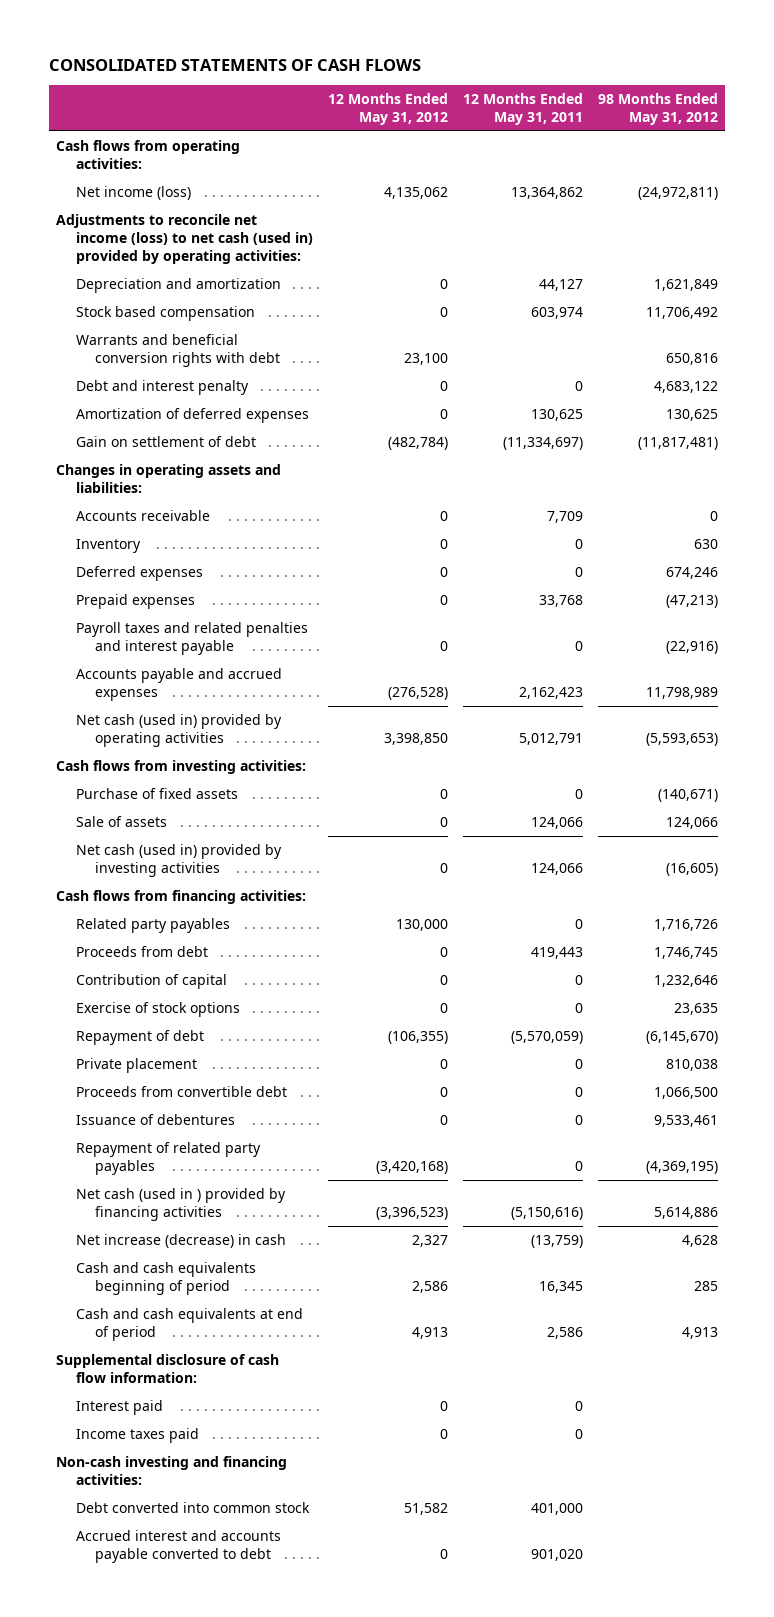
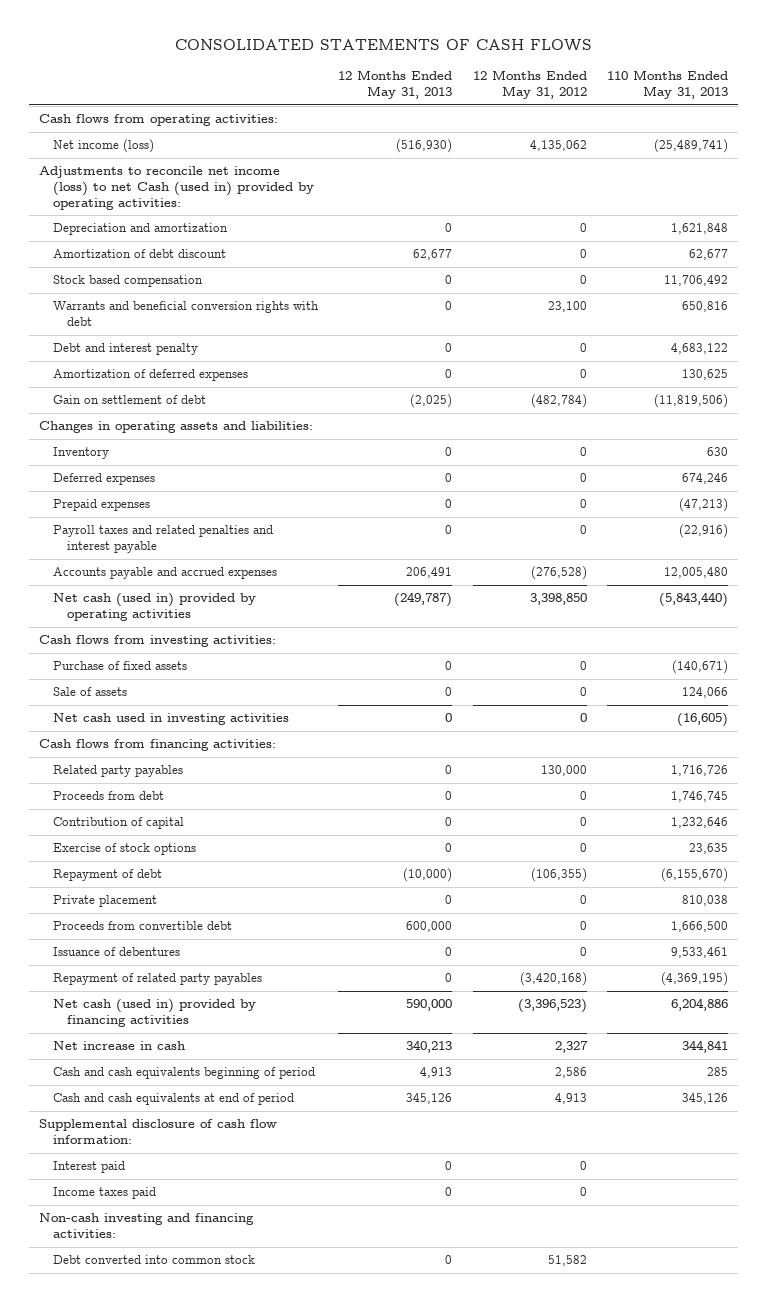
[462,93,583,126] 12 Months Ended May 31, 2011 -> none
[597,93,718,126] 98 Months Ended May 31, 2012 -> none
none -> [338,70,453,100] 12 Months Ended May 31, 2013
none -> [607,70,729,100] 110 Months Ended May 31, 2013
[56,213,313,265] Adjustments to reconcile net income (loss) to net cash (used in) provided by operating activities: -> [39,166,315,211] Adjustments to reconcile net income (loss) to net Cash (used in) provided by operating activities:
none -> [53,249,227,259] Amortization of debt discount
[75,509,210,521] Accounts receivable -> none
[75,843,282,878] Net cash (used in) provided by investing activities -> [53,713,290,726] Net cash used in investing activities
[75,1187,286,1222] Net cash (used in ) provided by financing activities -> [53,999,257,1028] Net cash (used in) provided by financing activities
[75,1233,286,1248] Net increase (decrease) in cash -> [53,1041,186,1051] Net increase in cash
[75,1529,281,1564] Accrued interest and accounts payable converted to debt -> none

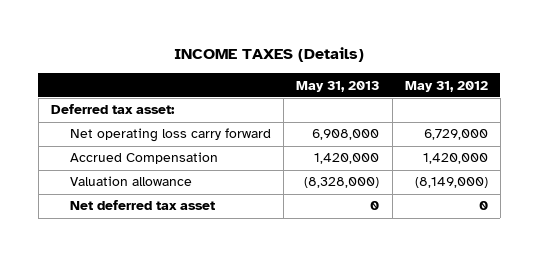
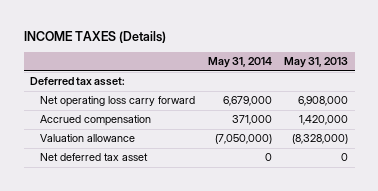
[404,80,488,92] May 31, 2012 -> none
none -> [207,57,272,69] May 31, 2014
[69,152,218,165] Accrued Compensation -> [39,115,151,127] Accrued compensation

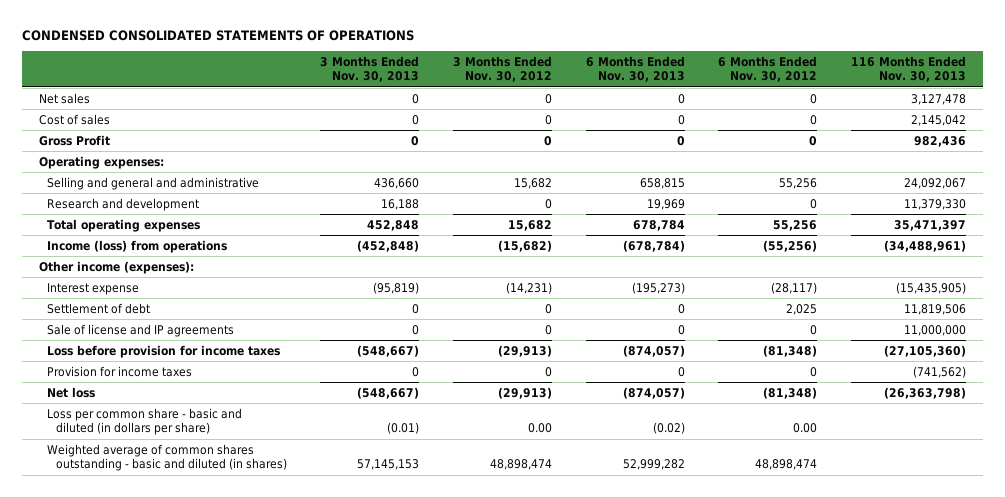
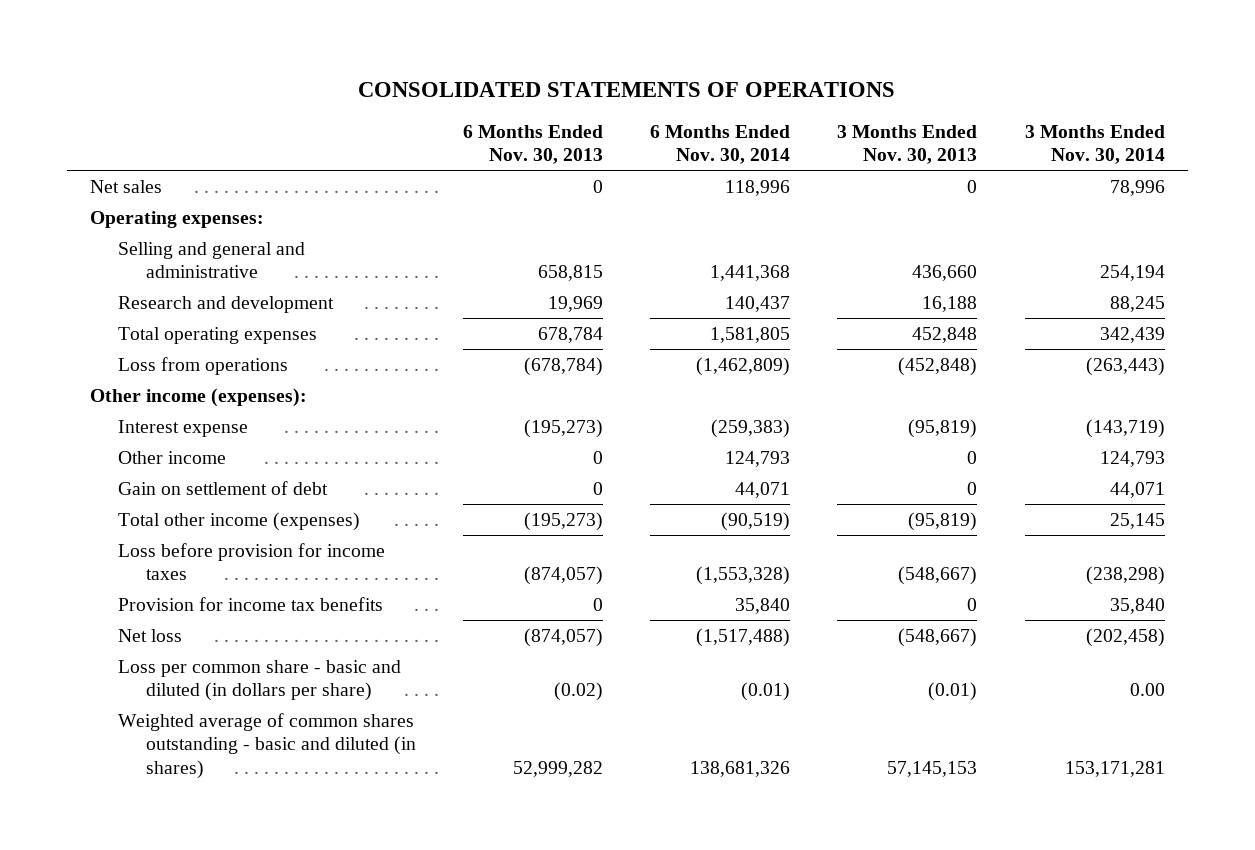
[21,29,414,41] CONDENSED CONSOLIDATED STATEMENTS OF OPERATIONS -> [358,81,896,97] CONSOLIDATED STATEMENTS OF OPERATIONS
[452,55,552,83] 3 Months Ended Nov. 30, 2012 -> none
[718,55,818,83] 6 Months Ended Nov. 30, 2012 -> none
[851,55,967,83] 116 Months Ended Nov. 30, 2013 -> none
none -> [650,124,791,165] 6 Months Ended Nov. 30, 2014
none -> [1024,124,1165,165] 3 Months Ended Nov. 30, 2014
[38,113,110,125] Cost of sales -> none
[38,134,110,146] Gross Profit -> none
[47,239,228,253] Income (loss) from operations -> [117,356,288,375] Loss from operations
[47,323,235,337] Sale of license and IP agreements -> none
none -> [117,450,226,464] Other income
[47,302,151,314] Settlement of debt -> [117,480,328,495] Gain on settlement of debt
none -> [117,511,360,531] Total other income (expenses)
[47,365,193,377] Provision for income taxes -> [117,596,383,611] Provision for income tax benefits

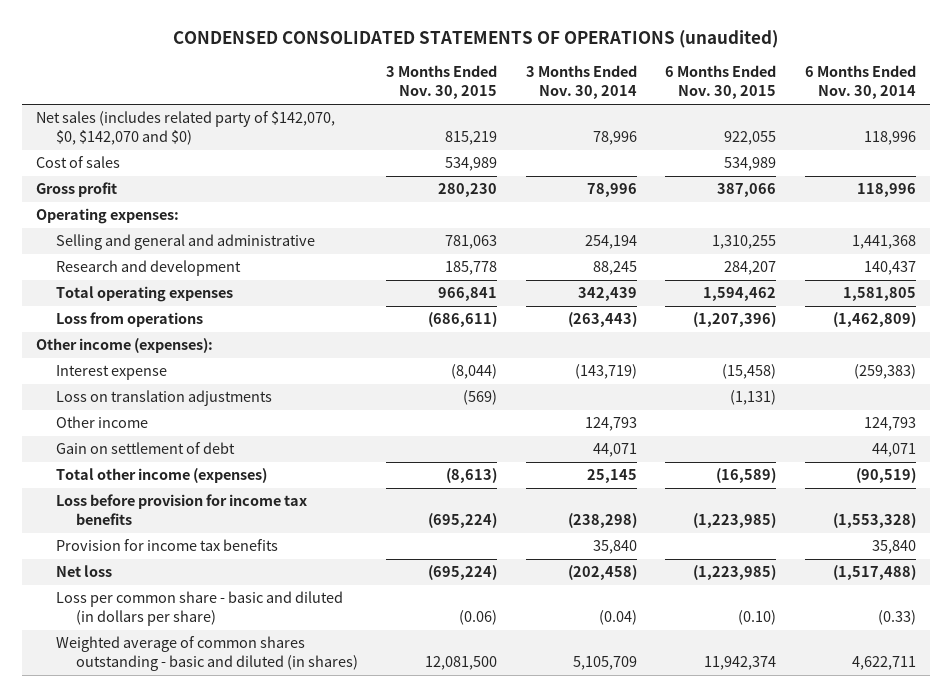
[358,81,896,97] CONSOLIDATED STATEMENTS OF OPERATIONS -> [172,30,778,49] CONDENSED CONSOLIDATED STATEMENTS OF OPERATIONS (unaudited)
[462,124,603,165] 6 Months Ended Nov. 30, 2013 -> none
[837,124,978,165] 3 Months Ended Nov. 30, 2013 -> none
none -> [386,65,498,100] 3 Months Ended Nov. 30, 2015
none -> [665,65,777,100] 6 Months Ended Nov. 30, 2015
[90,179,163,193] Net sales -> [35,111,335,146] Net sales (includes related party of $142,070, $0, $142,070 and $0)
none -> [35,156,120,169] Cost of sales
none -> [35,182,117,198] Gross profit
none -> [55,390,272,407] Loss on translation adjustments
[117,542,385,581] Loss before provision for income taxes -> [55,494,307,526] Loss before provision for income tax benefits
[741,682,791,702] (0.01) -> [877,610,916,626] (0.33)
[1129,683,1165,697] 0.00 -> [598,610,637,626] (0.04)
[690,761,791,778] 138,681,326 -> [851,656,916,671] 4,622,711
[1064,761,1165,778] 153,171,281 -> [572,656,637,671] 5,105,709

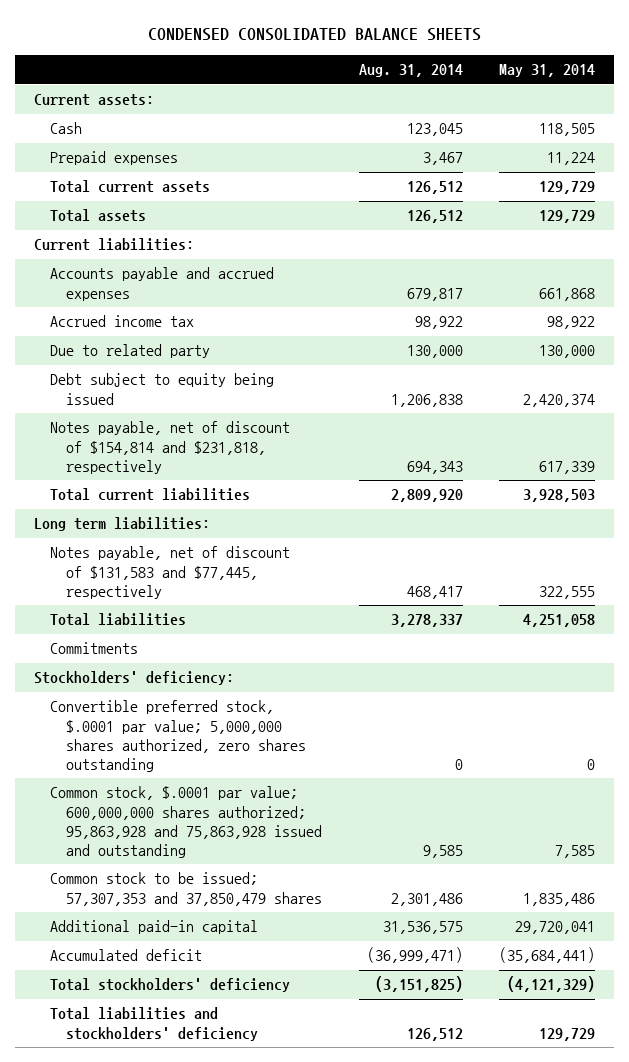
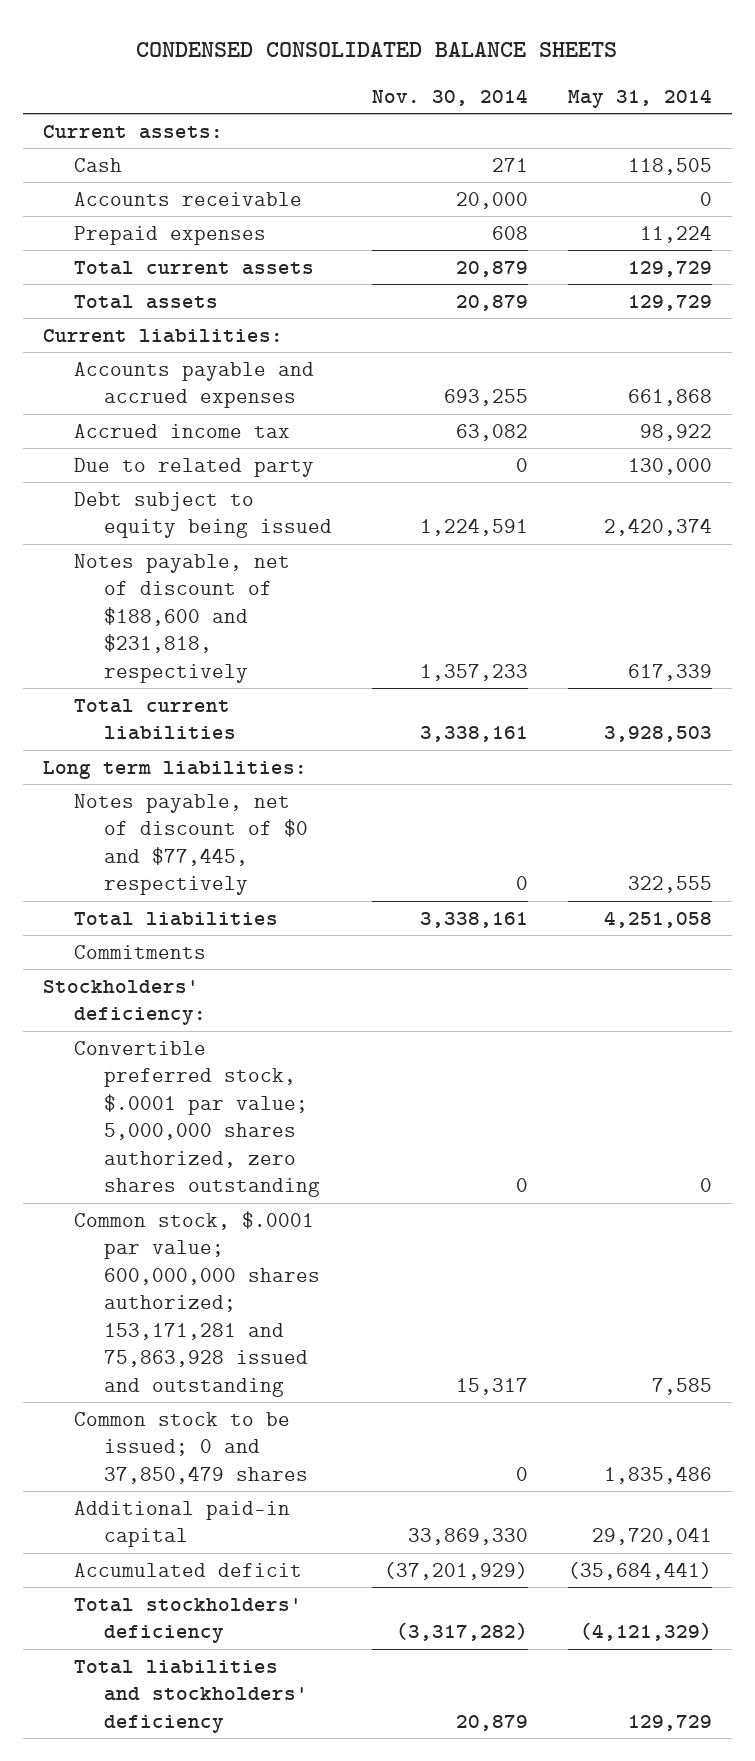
[358,64,463,78] Aug. 31, 2014 -> none
none -> [372,88,529,106] Nov. 30, 2014
none -> [73,191,302,206] Accounts receivable
[49,421,290,474] Notes payable, net of discount of $154,814 and $231,818, respectively -> [73,553,290,683] Notes payable, net of discount of $188,600 and $231,818, respectively
[49,546,290,599] Notes payable, net of discount of $131,583 and $77,445, respectively -> [73,793,309,896] Notes payable, net of discount of $0 and $77,445, respectively
[49,786,322,859] Common stock, $.0001 par value; 600,000,000 shares authorized; 95,863,928 and 75,863,928 issued and outstanding -> [73,1210,321,1397] Common stock, $.0001 par value; 600,000,000 shares authorized; 153,171,281 and 75,863,928 issued and outstanding
[49,872,322,906] Common stock to be issued; 57,307,353 and 37,850,479 shares -> [73,1411,309,1484] Common stock to be issued; 0 and 37,850,479 shares

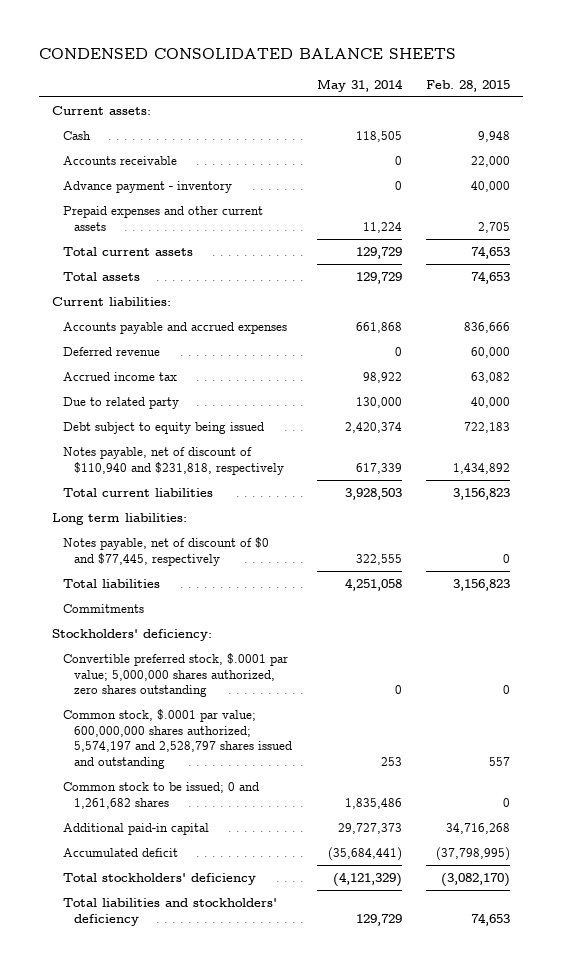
[372,88,529,106] Nov. 30, 2014 -> none
none -> [426,79,511,92] Feb. 28, 2015
none -> [62,181,232,194] Advance payment - inventory
[73,225,266,245] Prepaid expenses -> [62,206,263,231] Prepaid expenses and other current assets
none -> [62,347,160,357] Deferred revenue
[73,553,290,683] Notes payable, net of discount of $188,600 and $231,818, respectively -> [62,447,284,475] Notes payable, net of discount of $110,940 and $231,818, respectively
[73,1210,321,1397] Common stock, $.0001 par value; 600,000,000 shares authorized; 153,171,281 and 75,863,928 issued and outstanding -> [62,709,292,769] Common stock, $.0001 par value; 600,000,000 shares authorized; 5,574,197 and 2,528,797 shares issued and outstanding
[651,1377,712,1395] 7,585 -> [380,756,402,766] 253
[73,1411,309,1484] Common stock to be issued; 0 and 37,850,479 shares -> [62,782,259,809] Common stock to be issued; 0 and 1,261,682 shares
[591,1527,712,1546] 29,720,041 -> [337,823,402,835] 29,727,373

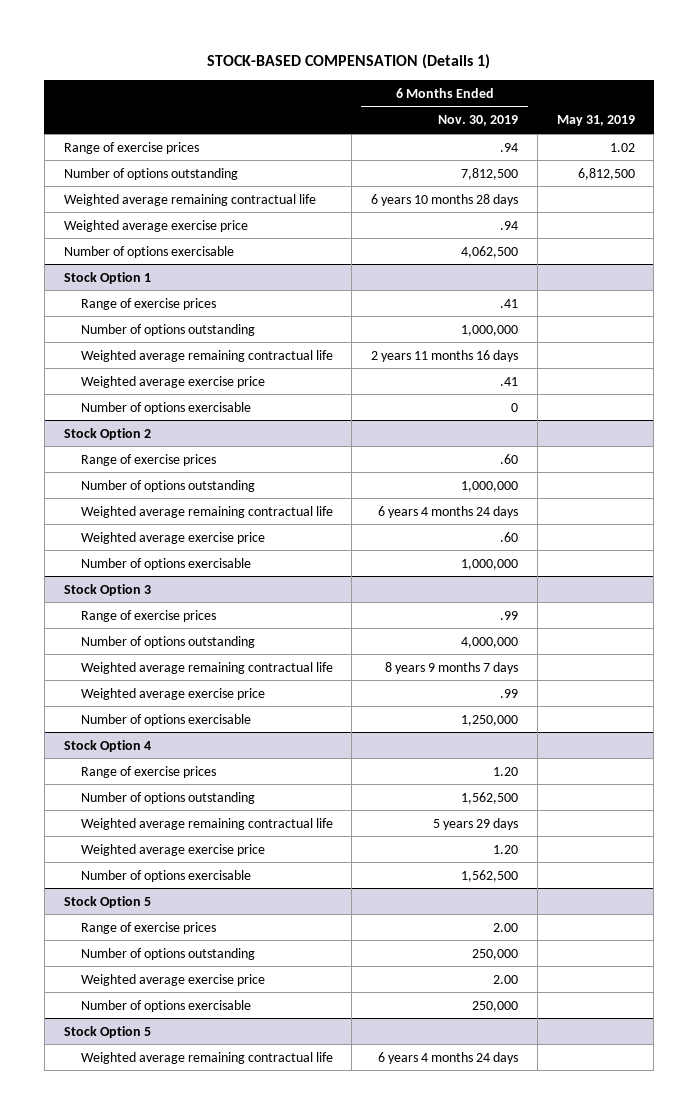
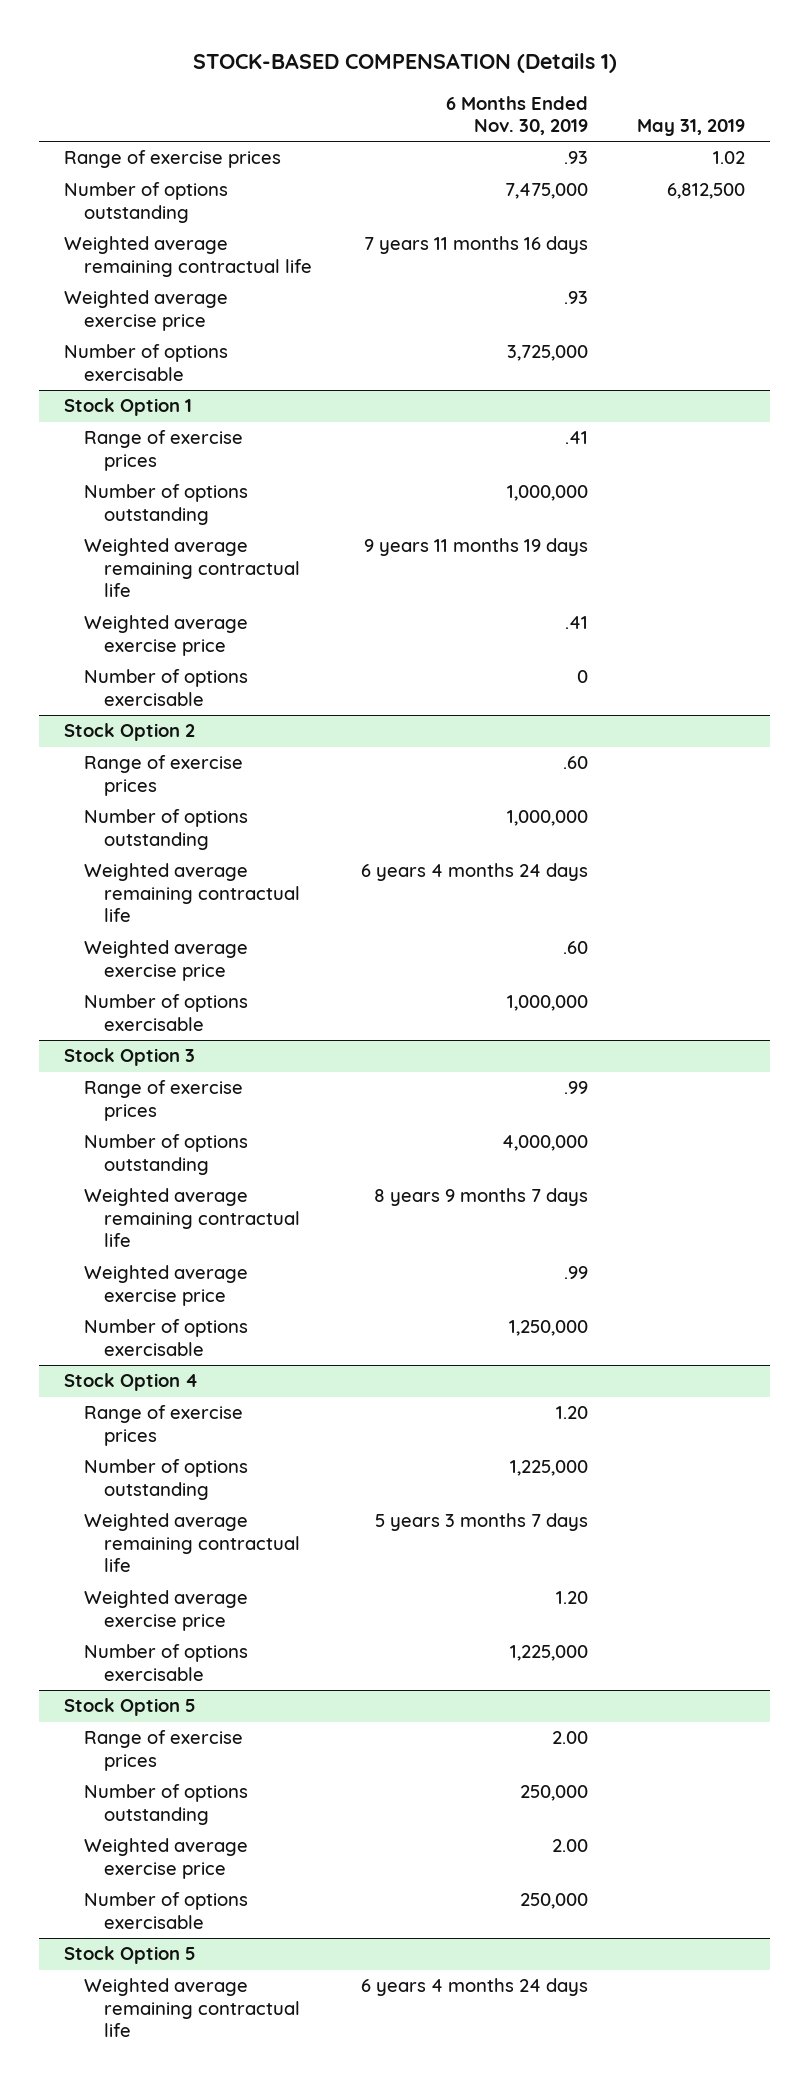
[500,142,519,152] .94 -> [564,151,589,165] .93
[461,167,519,180] 7,812,500 -> [505,183,589,200] 7,475,000
[371,193,519,206] 6 years 10 months 28 days -> [364,236,589,255] 7 years 11 months 16 days
[500,220,519,230] .94 -> [564,291,589,305] .93
[461,245,519,258] 4,062,500 -> [507,345,589,362] 3,725,000
[371,349,519,362] 2 years 11 months 16 days -> [364,538,589,557] 9 years 11 months 19 days
[461,791,519,804] 1,562,500 -> [510,1460,589,1477] 1,225,000
[433,817,519,830] 5 years 29 days -> [375,1513,589,1532] 5 years 3 months 7 days
[461,869,519,882] 1,562,500 -> [510,1645,589,1662] 1,225,000

